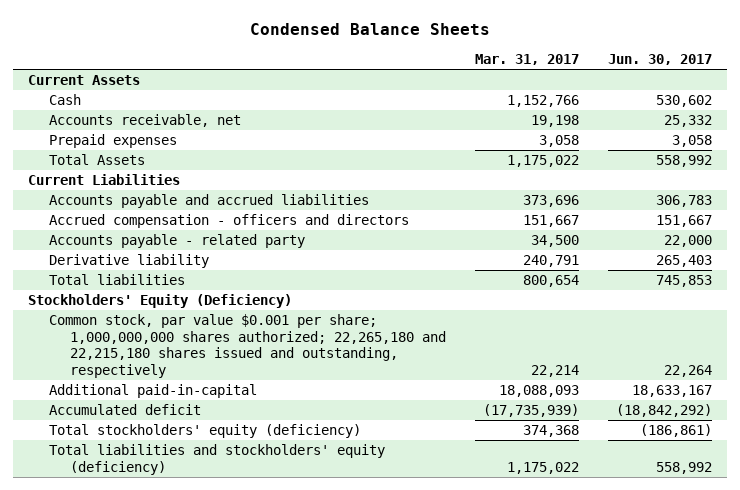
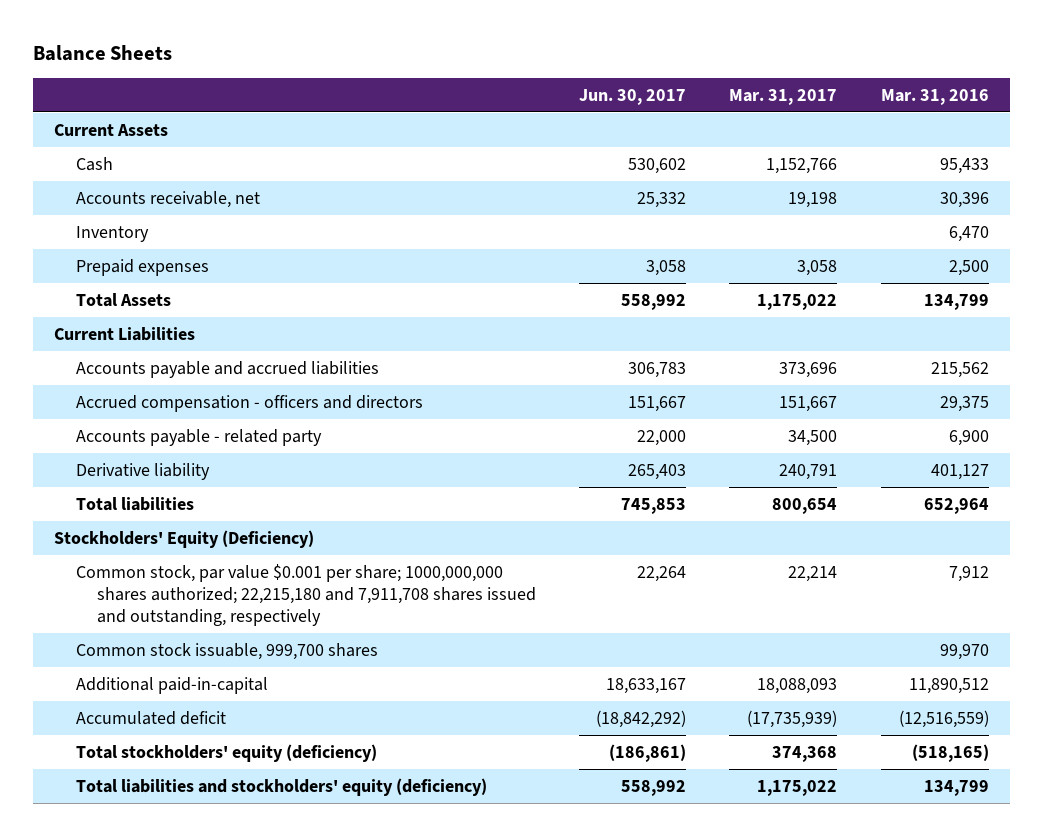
[250,22,491,35] Condensed Balance Sheets -> [32,45,172,62] Balance Sheets
none -> [880,88,989,105] Mar. 31, 2016
none -> [75,225,149,242] Inventory
[49,314,447,378] Common stock, par value $0.001 per share; 1,000,000,000 shares authorized; 22,265,180 and 22,215,180 shares issued and outstanding, respectively -> [75,563,536,627] Common stock, par value $0.001 per share; 1000,000,000 shares authorized; 22,215,180 and 7,911,708 shares issued and outstanding, respectively
none -> [75,642,378,660] Common stock issuable, 999,700 shares

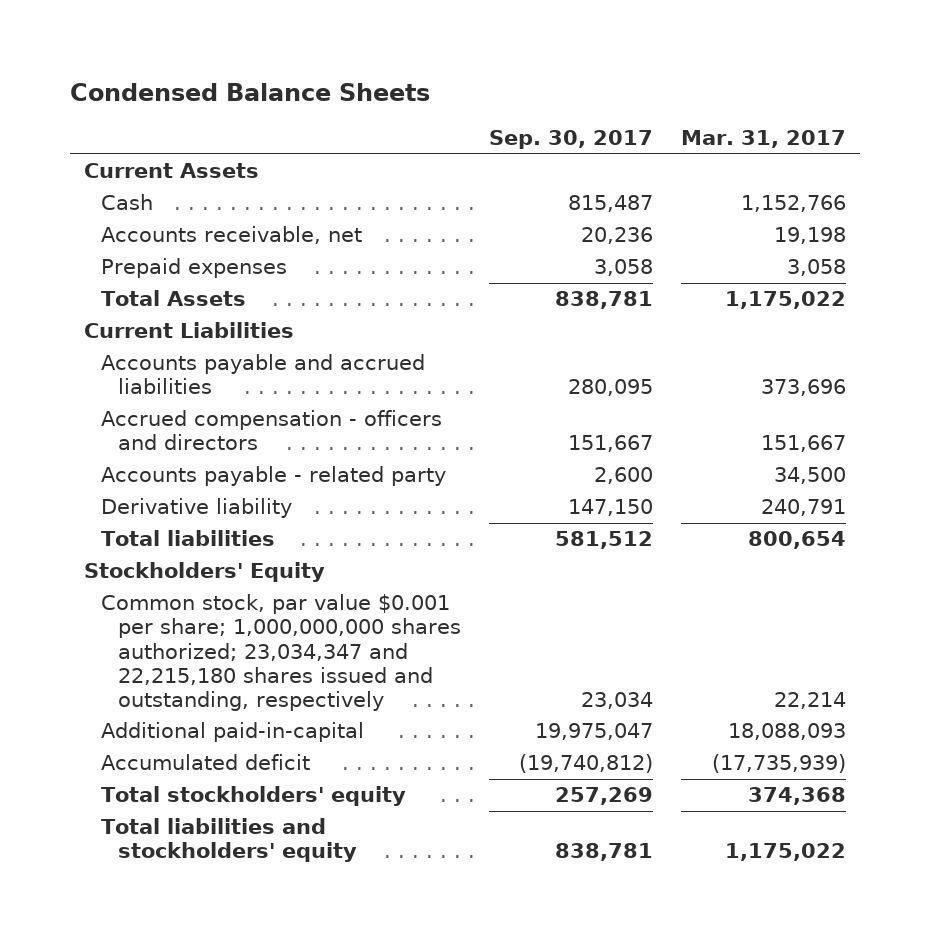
[32,45,172,62] Balance Sheets -> [69,83,430,102] Condensed Balance Sheets
[579,88,687,105] Jun. 30, 2017 -> none
[880,88,989,105] Mar. 31, 2016 -> none
none -> [489,130,654,150] Sep. 30, 2017
[75,225,149,242] Inventory -> none
[75,642,378,660] Common stock issuable, 999,700 shares -> none
[54,529,315,548] Stockholders' Equity (Deficiency) -> [83,562,325,583] Stockholders' Equity
[75,563,536,627] Common stock, par value $0.001 per share; 1000,000,000 shares authorized; 22,215,180 and 7,911,708 shares issued and outstanding, respectively -> [100,594,461,711] Common stock, par value $0.001 per share; 1,000,000,000 shares authorized; 23,034,347 and 22,215,180 shares issued and outstanding, respectively
[75,743,377,762] Total stockholders' equity (deficiency) -> [100,786,406,807] Total stockholders' equity
[75,777,487,796] Total liabilities and stockholders' equity (deficiency) -> [100,818,357,863] Total liabilities and stockholders' equity

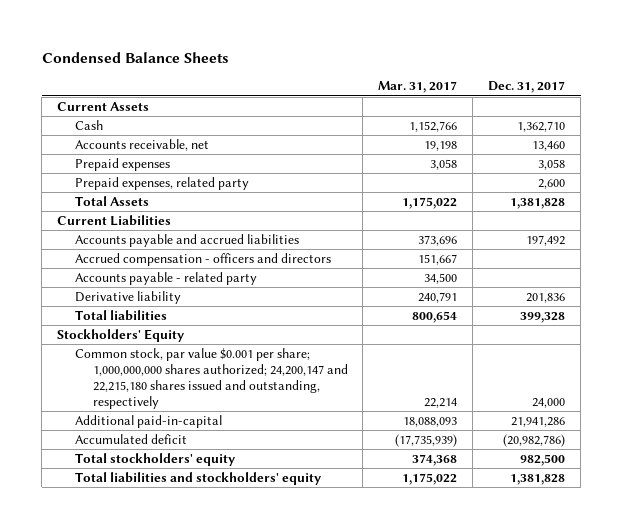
[489,130,654,150] Sep. 30, 2017 -> none
none -> [488,81,566,94] Dec. 31, 2017
none -> [74,177,249,191] Prepaid expenses, related party
[100,594,461,711] Common stock, par value $0.001 per share; 1,000,000,000 shares authorized; 23,034,347 and 22,215,180 shares issued and outstanding, respectively -> [74,348,348,410] Common stock, par value $0.001 per share; 1,000,000,000 shares authorized; 24,200,147 and 22,215,180 shares issued and outstanding, respectively

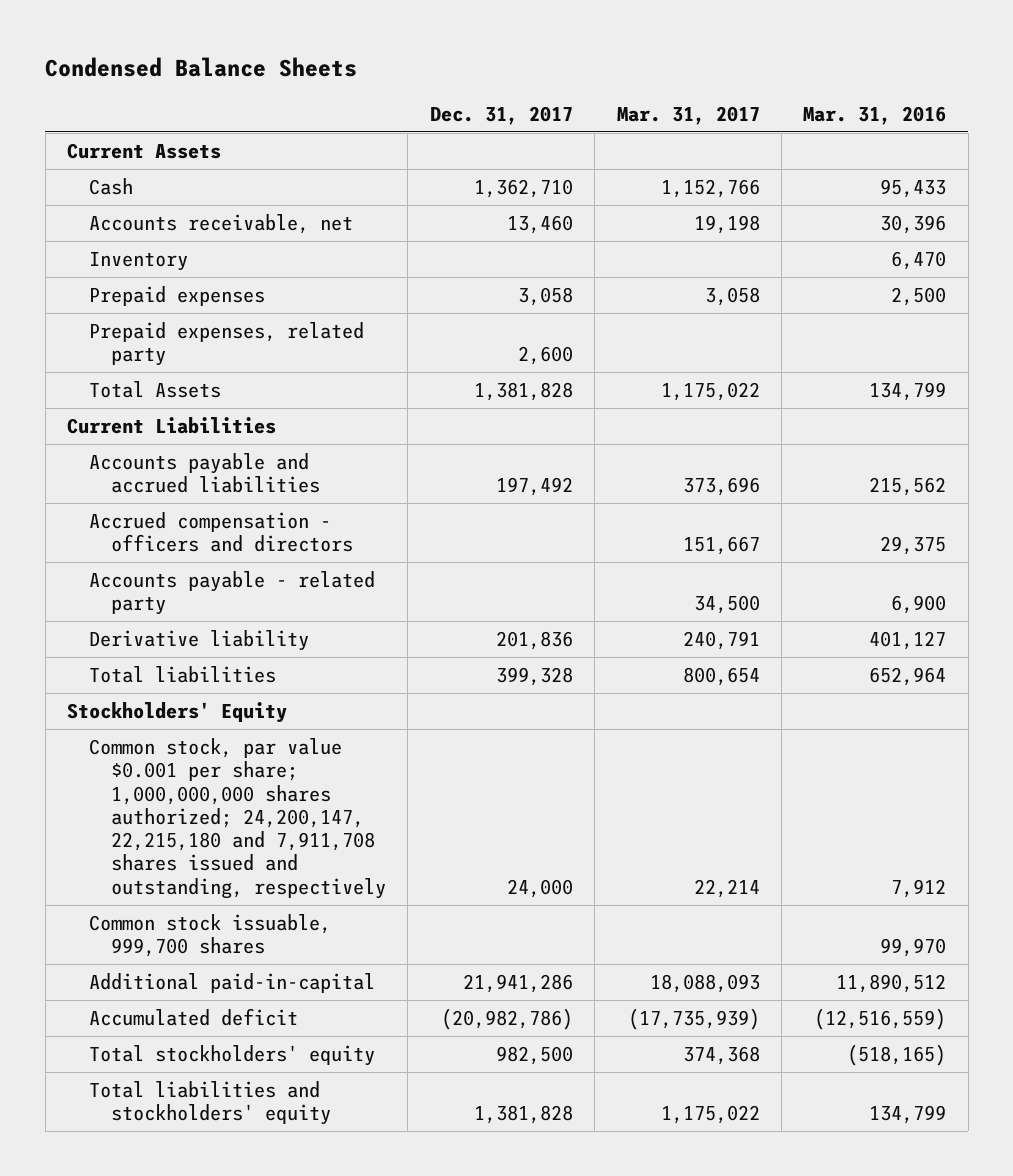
none -> [803,106,947,126] Mar. 31, 2016
none -> [88,251,188,271] Inventory
[74,348,348,410] Common stock, par value $0.001 per share; 1,000,000,000 shares authorized; 24,200,147 and 22,215,180 shares issued and outstanding, respectively -> [88,737,386,899] Common stock, par value $0.001 per share; 1,000,000,000 shares authorized; 24,200,147, 22,215,180 and 7,911,708 shares issued and outstanding, respectively
none -> [88,913,331,958] Common stock issuable, 999,700 shares

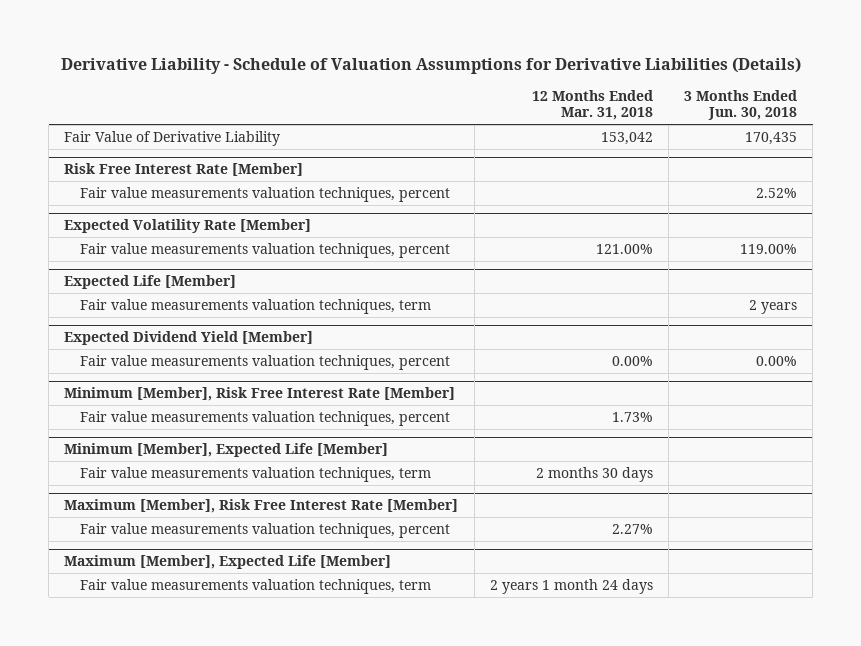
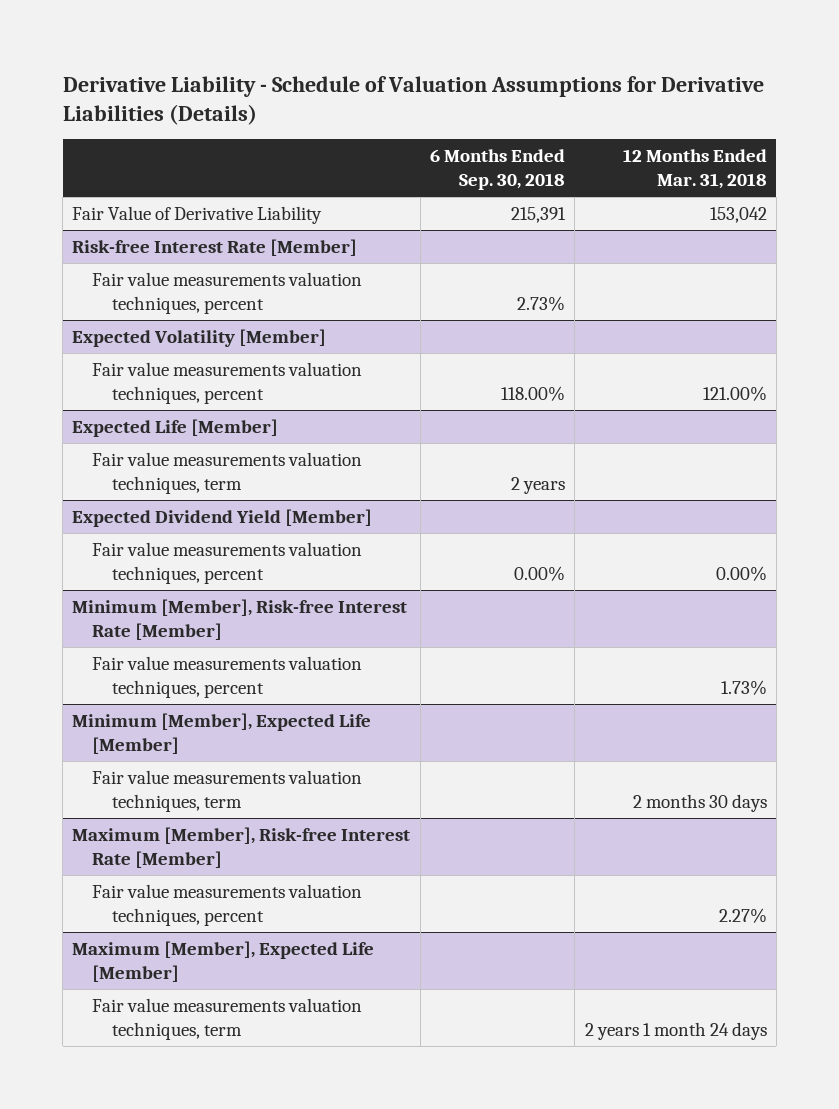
[684,90,798,121] 3 Months Ended Jun. 30, 2018 -> none
none -> [429,149,565,191] 6 Months Ended Sep. 30, 2018
[64,163,304,177] Risk Free Interest Rate [Member] -> [72,238,358,256] Risk-free Interest Rate [Member]
[64,219,312,234] Expected Volatility Rate [Member] -> [72,328,327,347] Expected Volatility [Member]
[64,387,456,402] Minimum [Member], Risk Free Interest Rate [Member] -> [72,598,408,641] Minimum [Member], Risk-free Interest Rate [Member]
[64,499,459,514] Maximum [Member], Risk Free Interest Rate [Member] -> [72,826,411,869] Maximum [Member], Risk-free Interest Rate [Member]

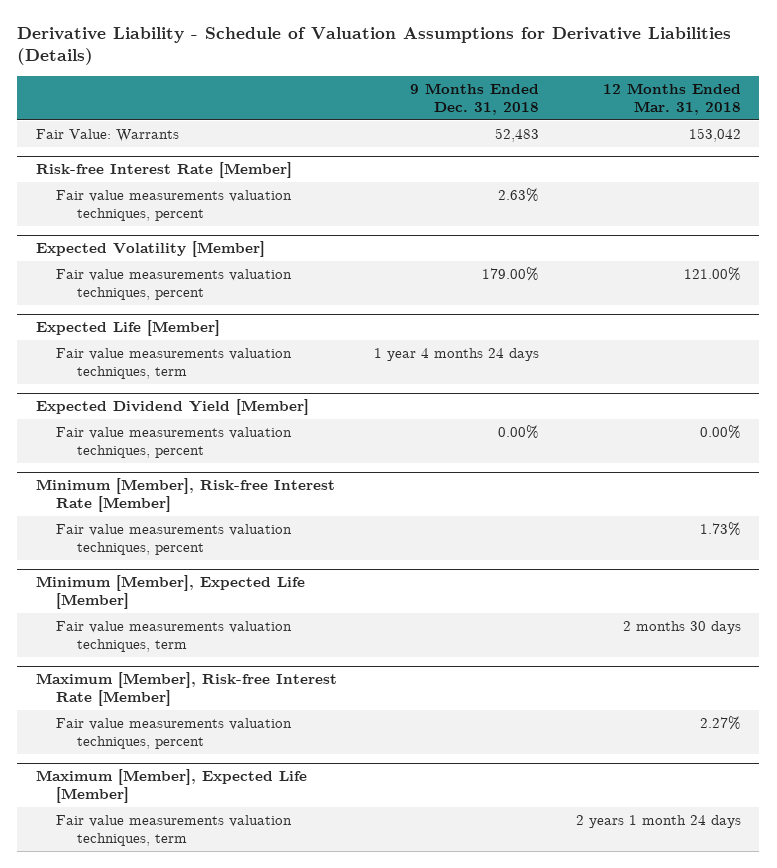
[429,149,565,191] 6 Months Ended Sep. 30, 2018 -> none
none -> [409,82,539,115] 9 Months Ended Dec. 31, 2018
[72,205,323,224] Fair Value of Derivative Liability -> [35,128,179,142] Fair Value: Warrants

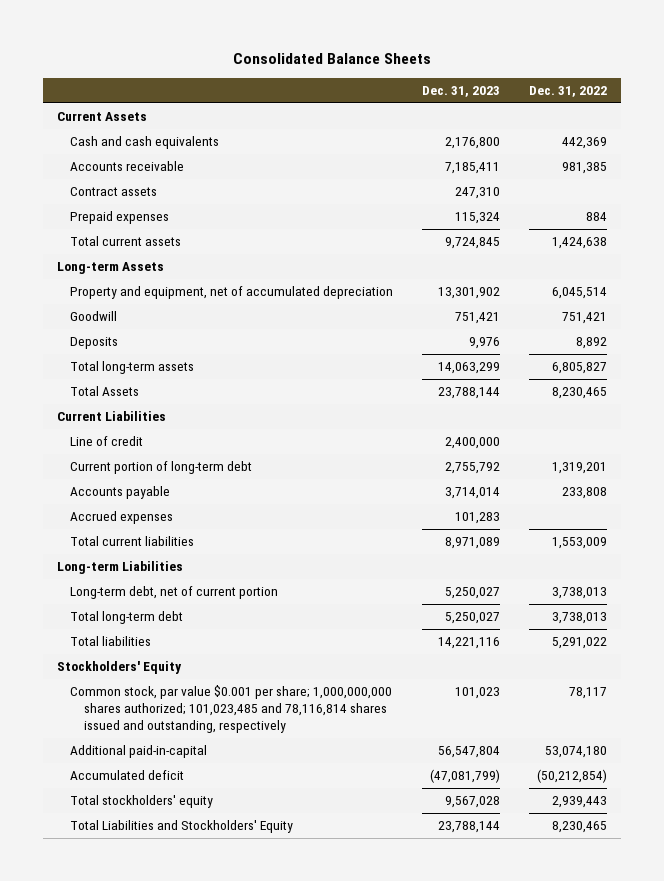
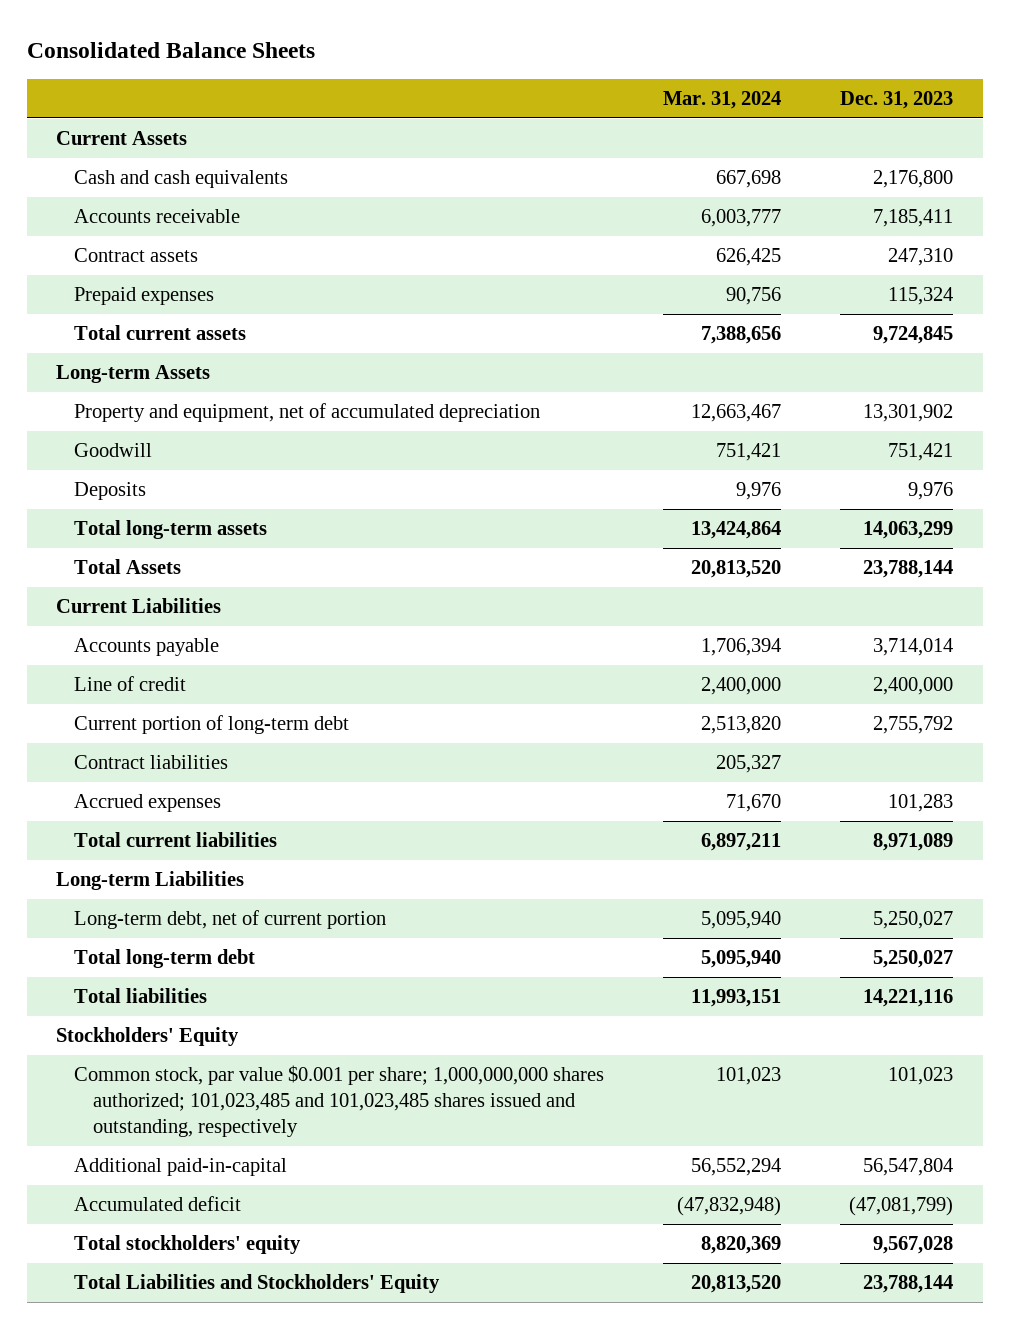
[528,86,607,98] Dec. 31, 2022 -> none
none -> [663,90,782,109] Mar. 31, 2024
[70,486,171,500] Accounts payable -> [74,638,220,657] Accounts payable
none -> [74,755,229,770] Contract liabilities
[70,685,393,733] Common stock, par value $0.001 per share; 1,000,000,000 shares authorized; 101,023,485 and 78,116,814 shares issued and outstanding, respectively -> [74,1065,605,1137] Common stock, par value $0.001 per share; 1,000,000,000 shares authorized; 101,023,485 and 101,023,485 shares issued and outstanding, respectively

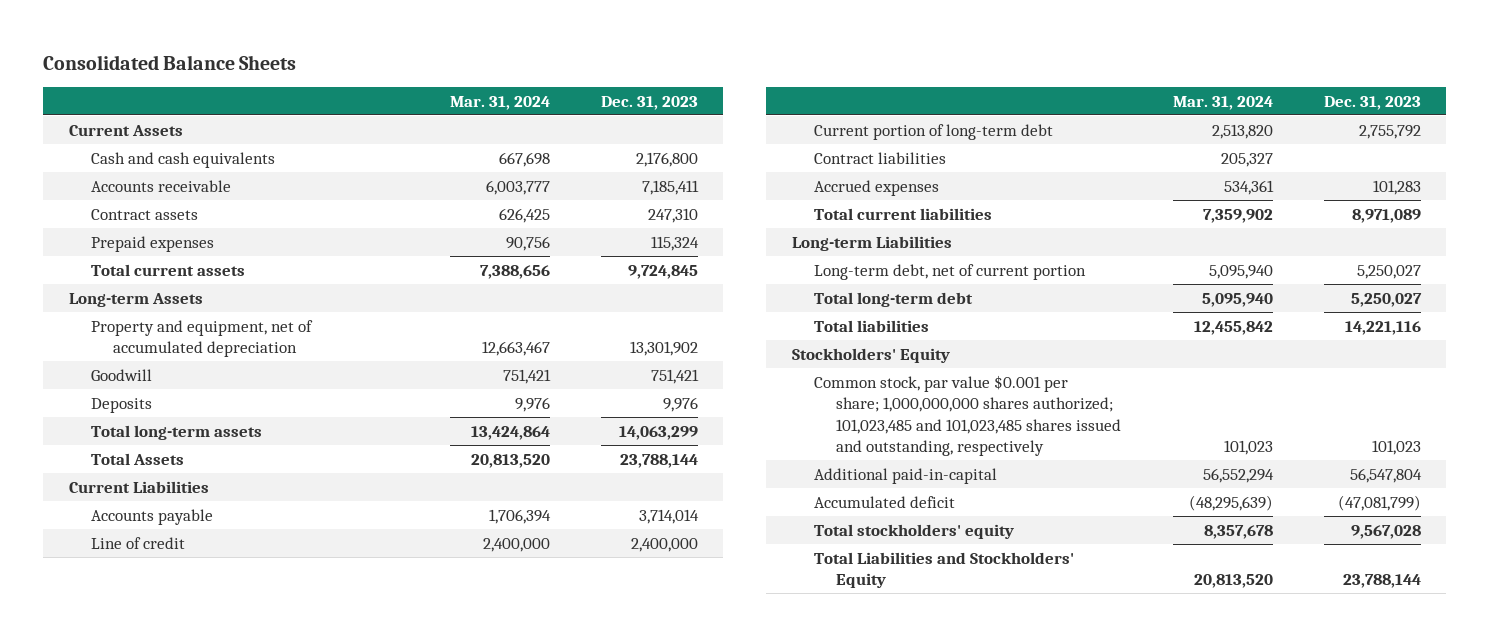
[726,794,782,813] 71,670 -> [1223,179,1274,195] 534,361
[701,833,782,852] 6,897,211 -> [1202,208,1273,223] 7,359,902
[691,989,782,1008] 11,993,151 -> [1193,320,1273,335] 12,455,842
[677,1196,782,1217] (47,832,948) -> [1188,494,1273,511] (48,295,639)
[701,1236,782,1255] 8,820,369 -> [1203,524,1273,539] 8,357,678

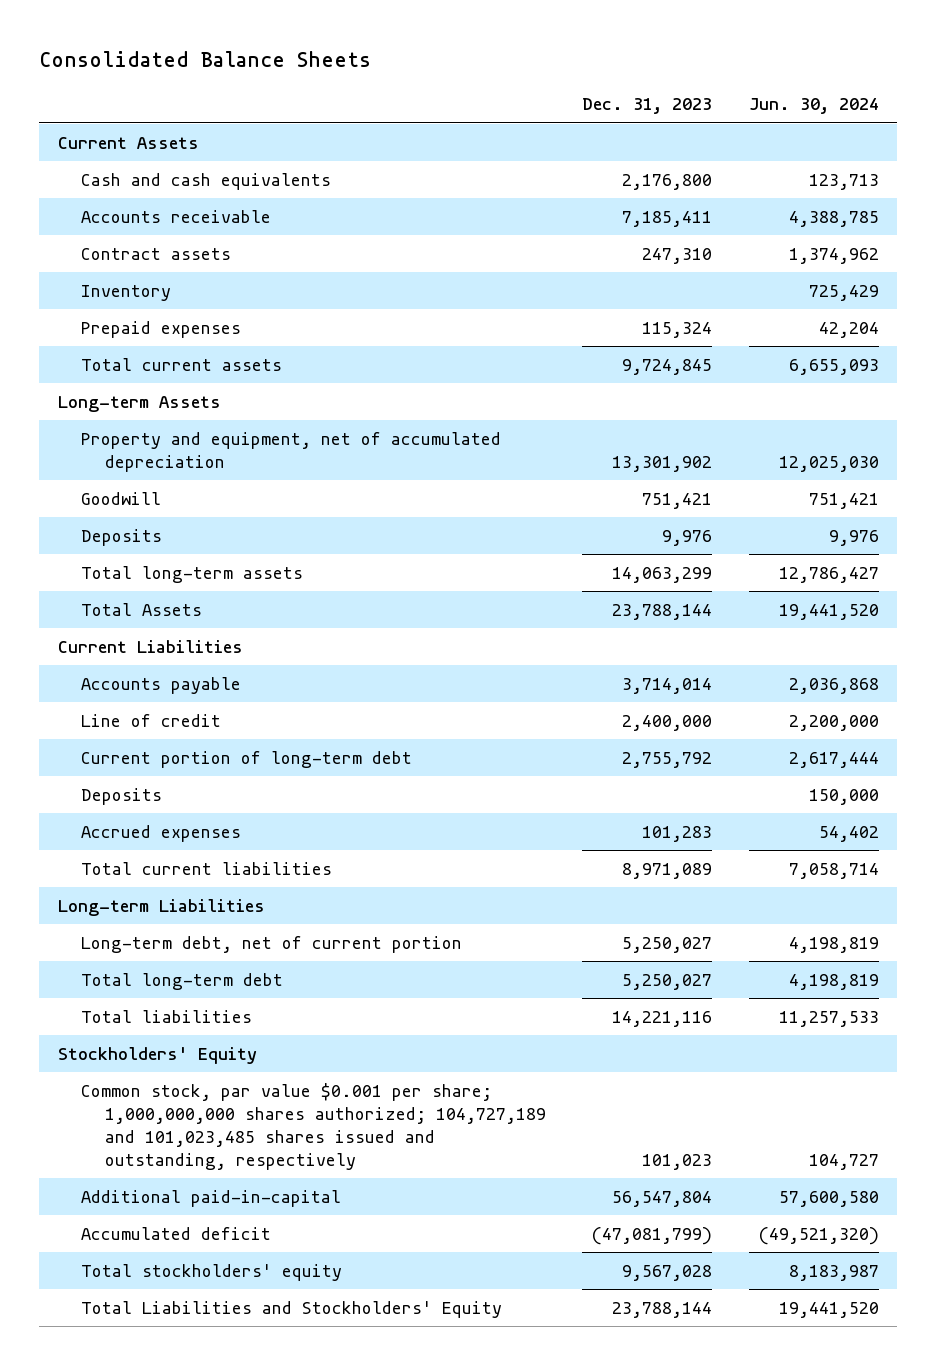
[449,95,550,110] Mar. 31, 2024 -> none
none -> [748,98,879,115] Jun. 30, 2024
none -> [81,284,172,301] Inventory
[814,151,947,164] Contract liabilities -> none
none -> [81,787,163,805] Deposits
[814,374,1122,457] Common stock, par value $0.001 per share; 1,000,000,000 shares authorized; 101,023,485 and 101,023,485 shares issued and outstanding, respectively -> [81,1082,546,1171] Common stock, par value $0.001 per share; 1,000,000,000 shares authorized; 104,727,189 and 101,023,485 shares issued and outstanding, respectively

